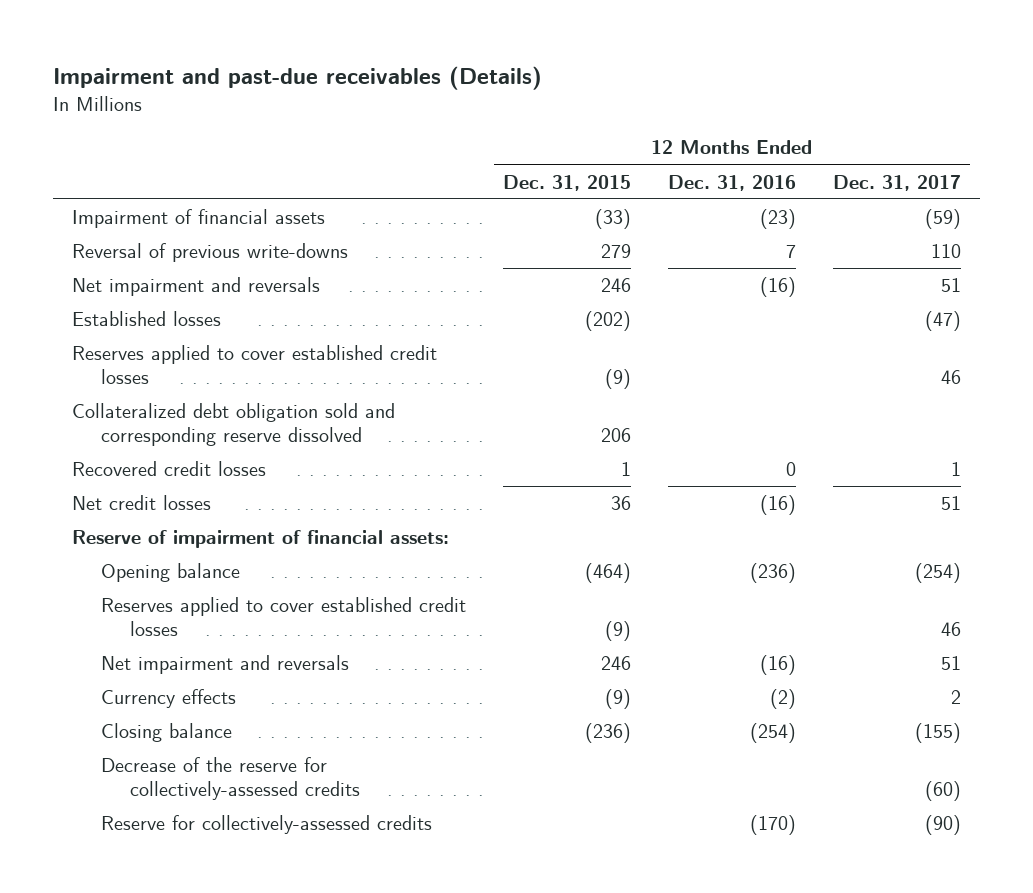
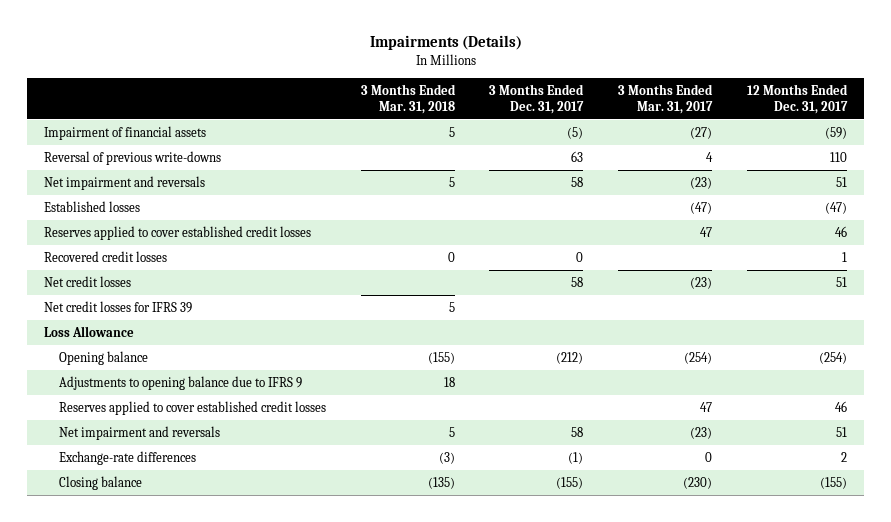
[52,65,542,90] Impairment and past-due receivables (Details) -> [369,35,522,51] Impairments (Details)
[502,174,631,191] Dec. 31, 2015 -> none
[668,174,797,191] Dec. 31, 2016 -> none
none -> [360,83,456,114] 3 Months Ended Mar. 31, 2018
none -> [489,83,585,114] 3 Months Ended Dec. 31, 2017
none -> [618,83,714,114] 3 Months Ended Mar. 31, 2017
[71,403,395,446] Collateralized debt obligation sold and corresponding reserve dissolved -> none
none -> [44,300,193,313] Net credit losses for IFRS 39
[71,530,449,549] Reserve of impairment of financial assets: -> [44,325,135,337] Loss Allowance
none -> [58,375,302,390] Adjustments to opening balance due to IFRS 9
[100,689,236,709] Currency effects -> [58,450,196,465] Exchange-rate differences
[100,757,361,800] Decrease of the reserve for collectively-assessed credits -> none
[100,815,432,835] Reserve for collectively-assessed credits -> none

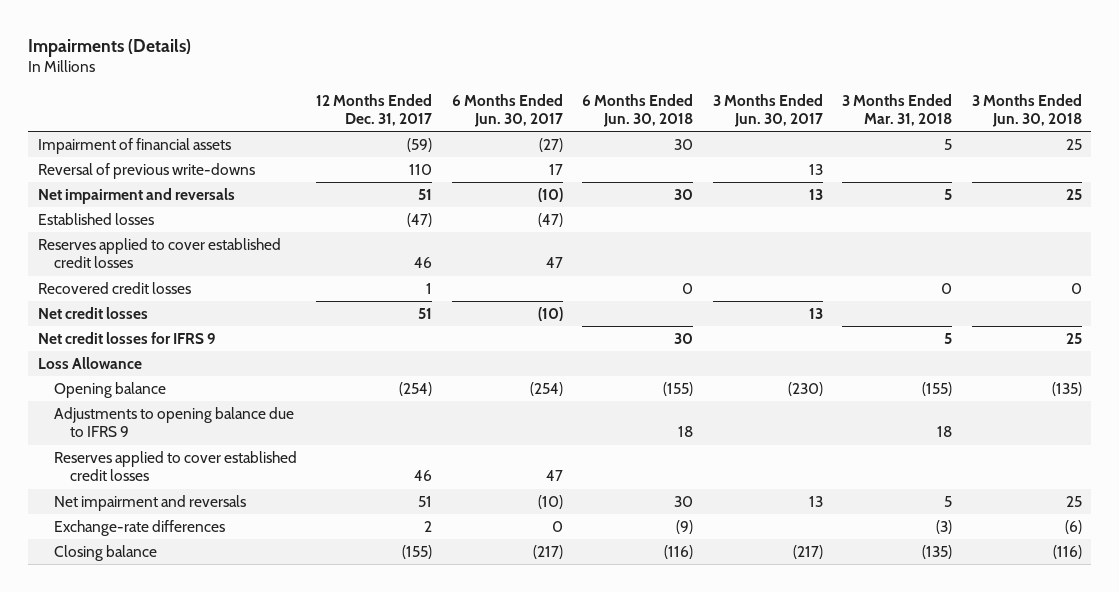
[489,83,585,114] 3 Months Ended Dec. 31, 2017 -> none
[618,83,714,114] 3 Months Ended Mar. 31, 2017 -> none
none -> [451,93,563,128] 6 Months Ended Jun. 30, 2017
none -> [582,93,694,128] 6 Months Ended Jun. 30, 2018
none -> [712,93,823,128] 3 Months Ended Jun. 30, 2017
none -> [971,93,1082,128] 3 Months Ended Jun. 30, 2018
[44,300,193,313] Net credit losses for IFRS 39 -> [37,332,216,345] Net credit losses for IFRS 9

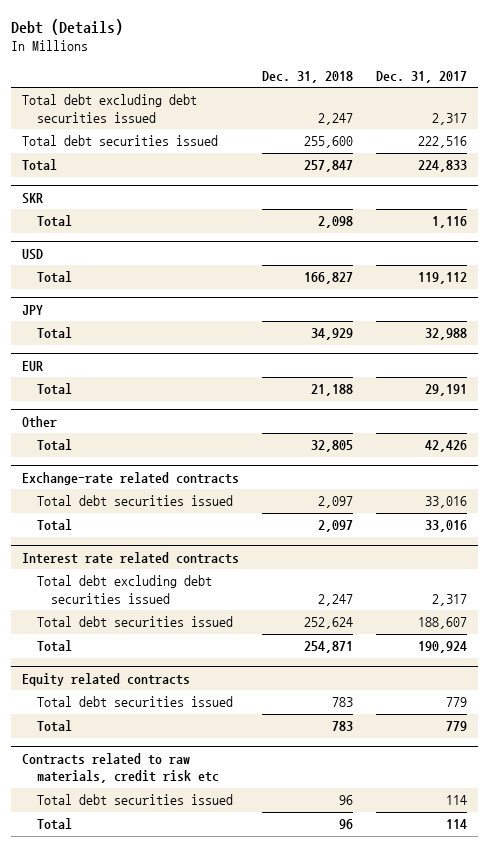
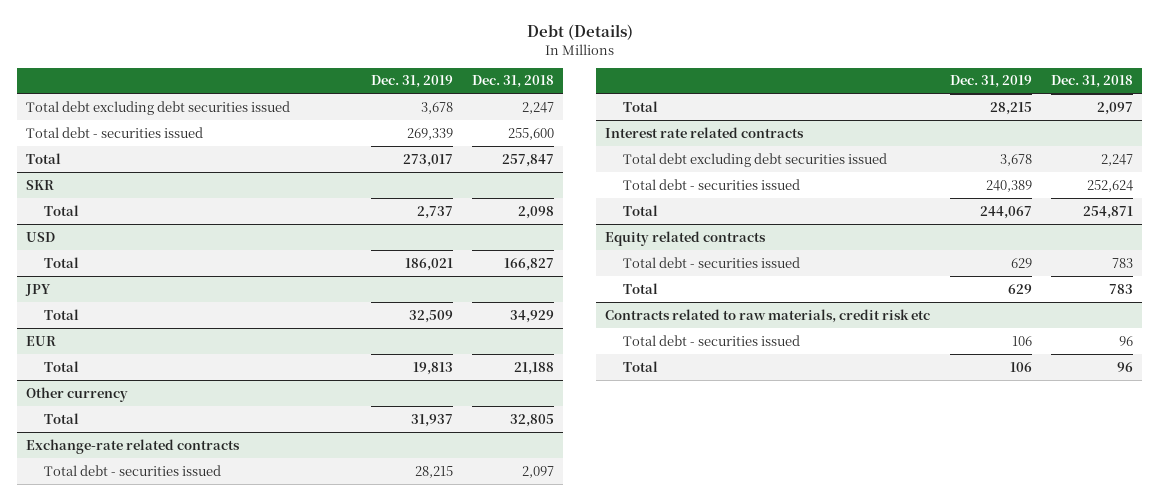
[375,70,467,83] Dec. 31, 2017 -> none
none -> [370,75,453,89] Dec. 31, 2019
[22,135,219,147] Total debt securities issued -> [26,126,204,138] Total debt - securities issued
[22,415,58,428] Other -> [26,386,129,402] Other currency
[36,495,233,507] Total debt securities issued -> [43,464,221,476] Total debt - securities issued
[36,616,233,628] Total debt securities issued -> [622,178,800,190] Total debt - securities issued
[36,696,233,708] Total debt securities issued -> [622,256,800,268] Total debt - securities issued
[36,794,233,806] Total debt securities issued -> [622,334,800,346] Total debt - securities issued

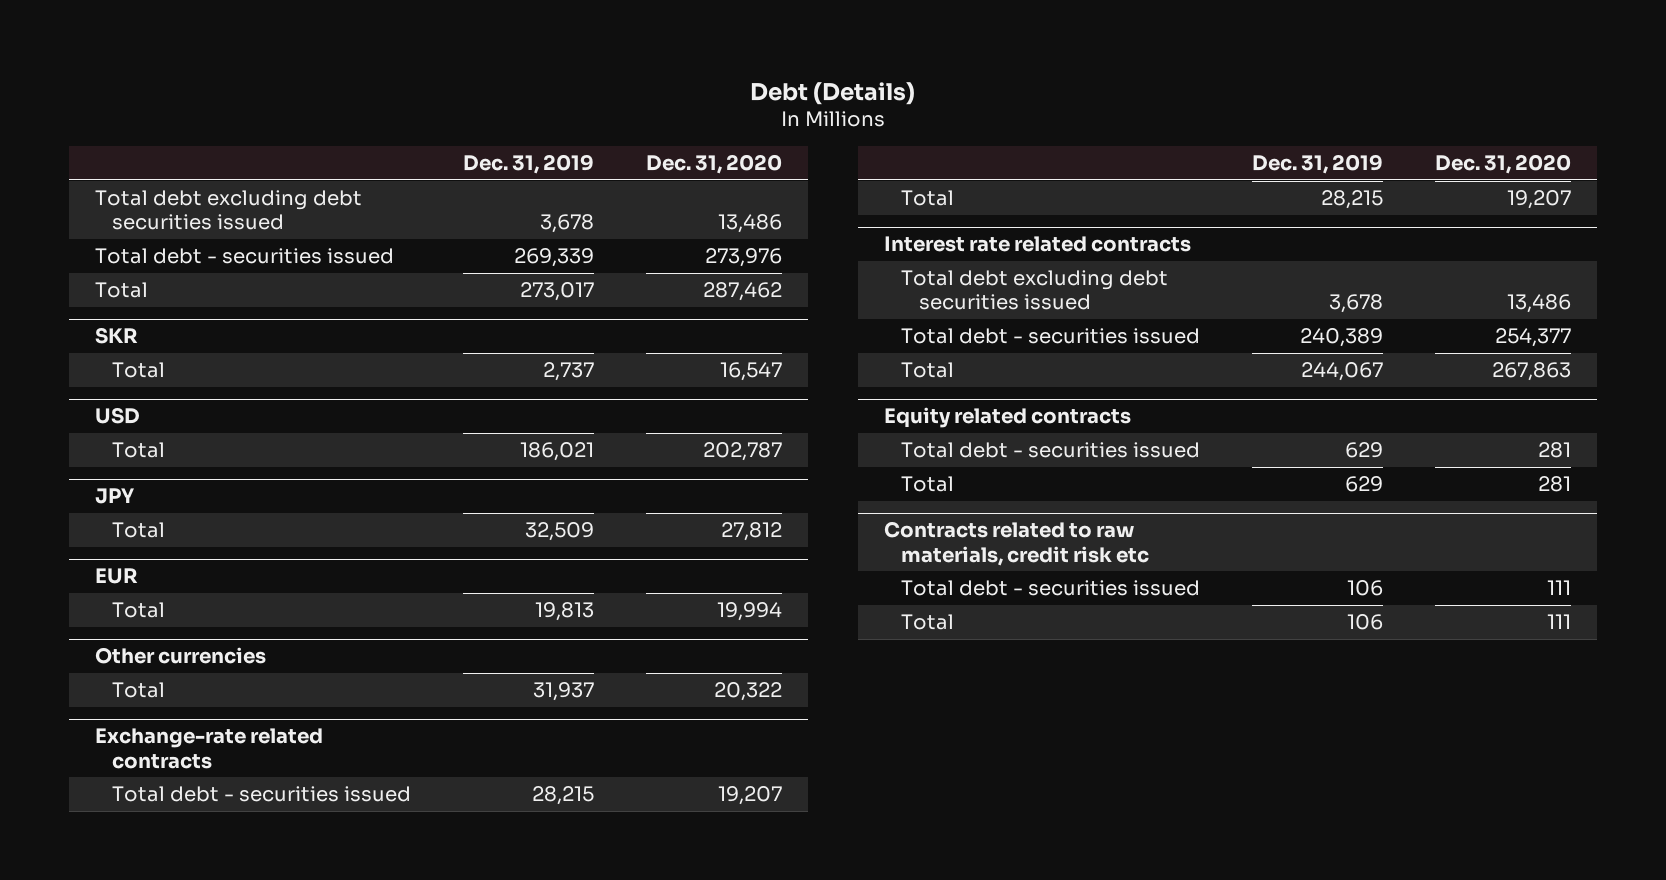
[471,75,554,89] Dec. 31, 2018 -> none
none -> [646,154,783,175] Dec. 31, 2020
[26,386,129,402] Other currency -> [94,647,266,665] Other currencies

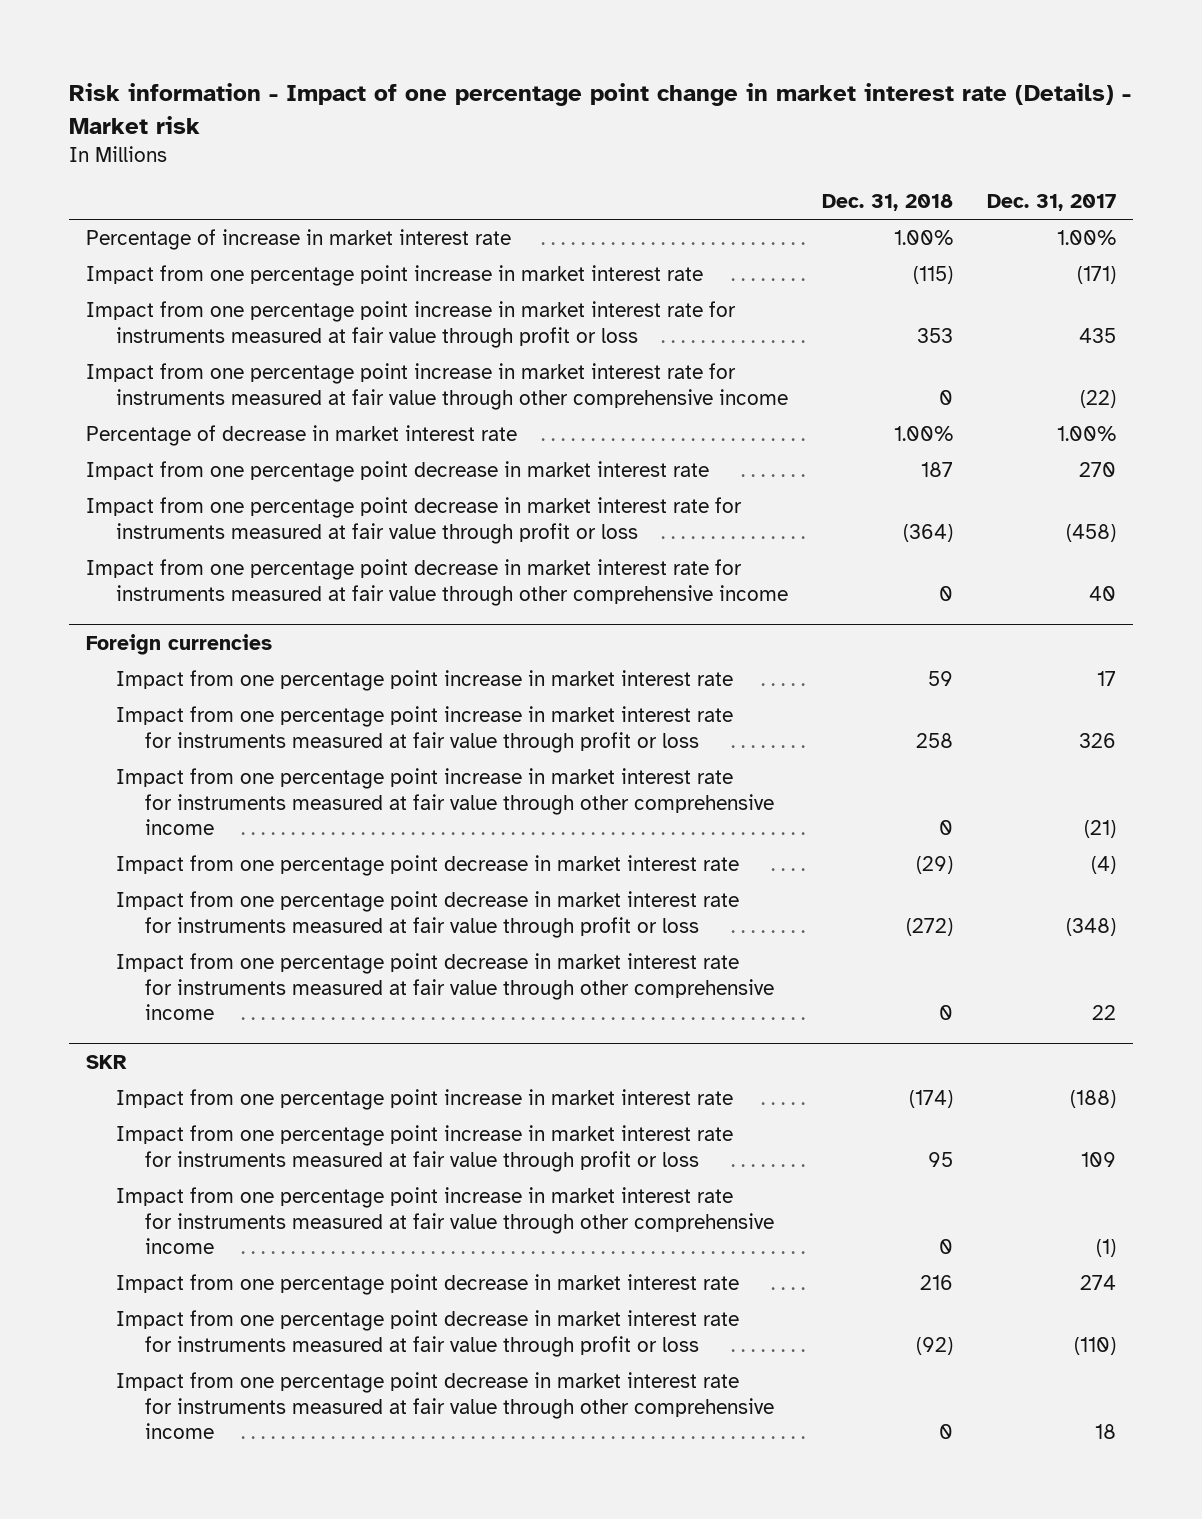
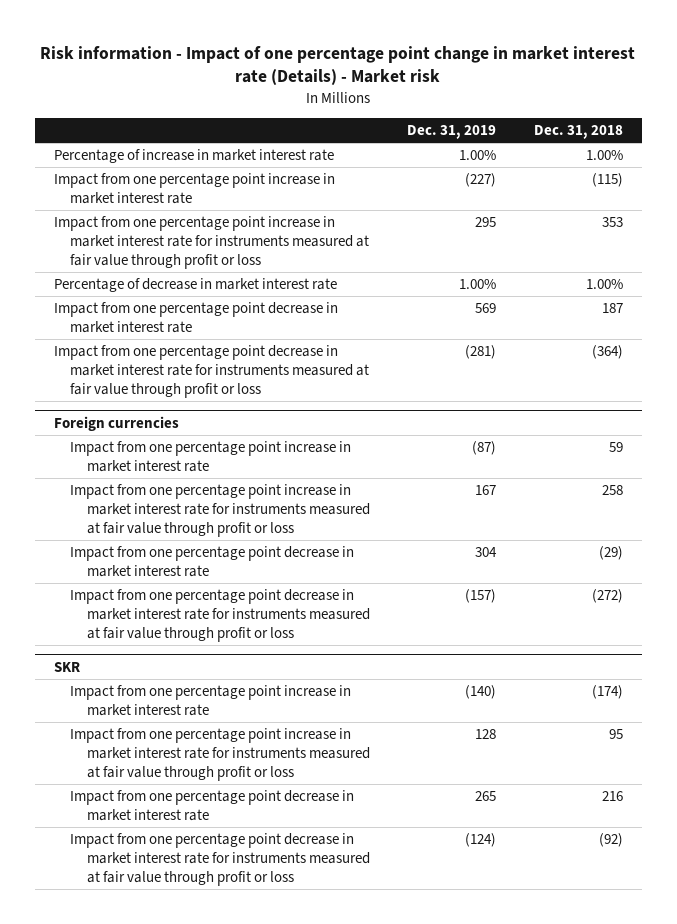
[987,193,1117,211] Dec. 31, 2017 -> none
none -> [407,125,497,140] Dec. 31, 2019
[86,363,788,410] Impact from one percentage point increase in market interest rate for instruments measured at fair value through other comprehensive income -> none
[86,559,788,606] Impact from one percentage point decrease in market interest rate for instruments measured at fair value through other comprehensive income -> none
[115,768,775,835] Impact from one percentage point increase in market interest rate for instruments measured at fair value through other comprehensive income -> none
[115,953,775,1020] Impact from one percentage point decrease in market interest rate for instruments measured at fair value through other comprehensive income -> none
[115,1187,775,1254] Impact from one percentage point increase in market interest rate for instruments measured at fair value through other comprehensive income -> none
[115,1372,775,1439] Impact from one percentage point decrease in market interest rate for instruments measured at fair value through other comprehensive income -> none

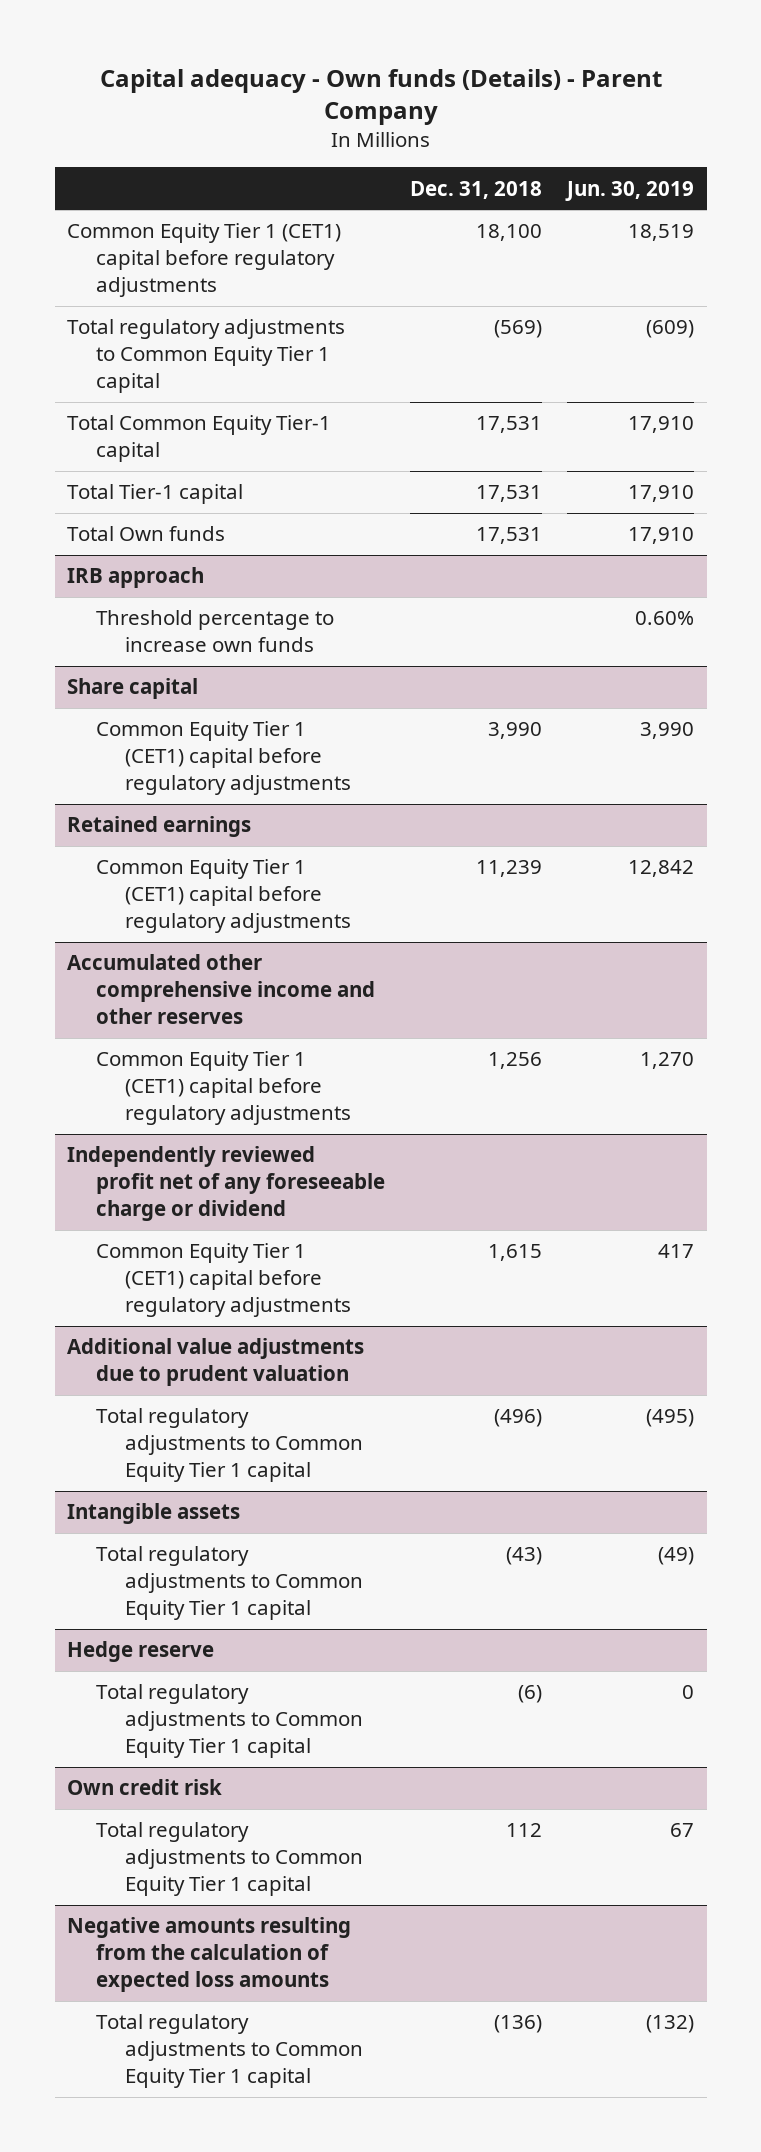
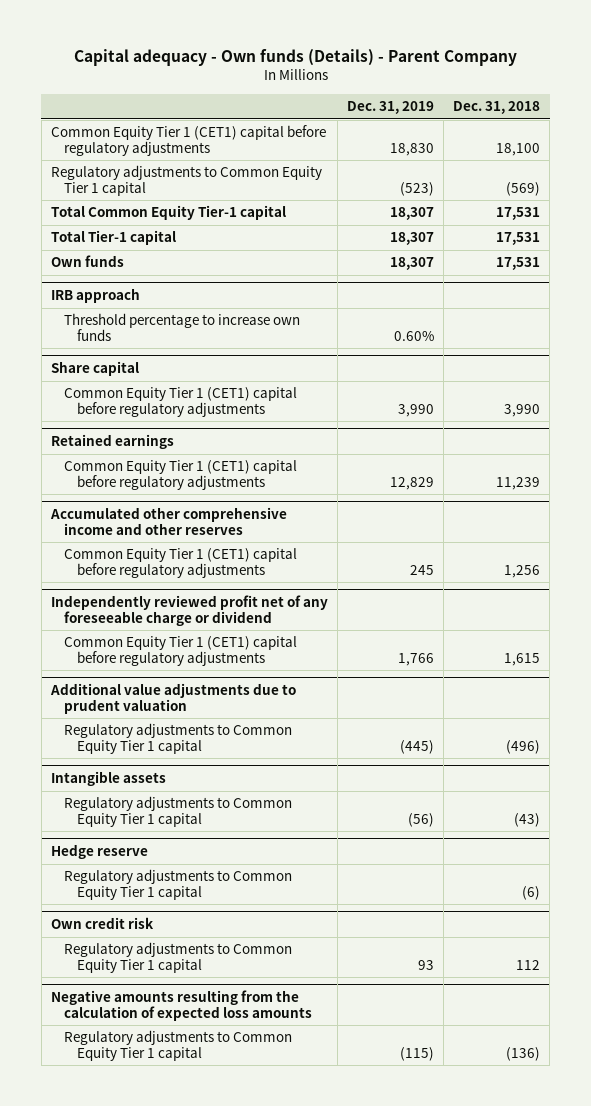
[565,180,695,201] Jun. 30, 2019 -> none
none -> [347,101,435,115] Dec. 31, 2019
[67,319,346,394] Total regulatory adjustments to Common Equity Tier 1 capital -> [50,165,322,197] Regulatory adjustments to Common Equity Tier 1 capital
[67,526,226,542] Total Own funds -> [50,255,124,268] Own funds
[96,1408,364,1483] Total regulatory adjustments to Common Equity Tier 1 capital -> [63,723,292,755] Regulatory adjustments to Common Equity Tier 1 capital
[96,1546,364,1621] Total regulatory adjustments to Common Equity Tier 1 capital -> [63,796,292,828] Regulatory adjustments to Common Equity Tier 1 capital
[96,1684,364,1759] Total regulatory adjustments to Common Equity Tier 1 capital -> [63,869,292,901] Regulatory adjustments to Common Equity Tier 1 capital
[96,1822,364,1897] Total regulatory adjustments to Common Equity Tier 1 capital -> [63,942,292,974] Regulatory adjustments to Common Equity Tier 1 capital
[96,2014,364,2089] Total regulatory adjustments to Common Equity Tier 1 capital -> [63,1030,292,1062] Regulatory adjustments to Common Equity Tier 1 capital

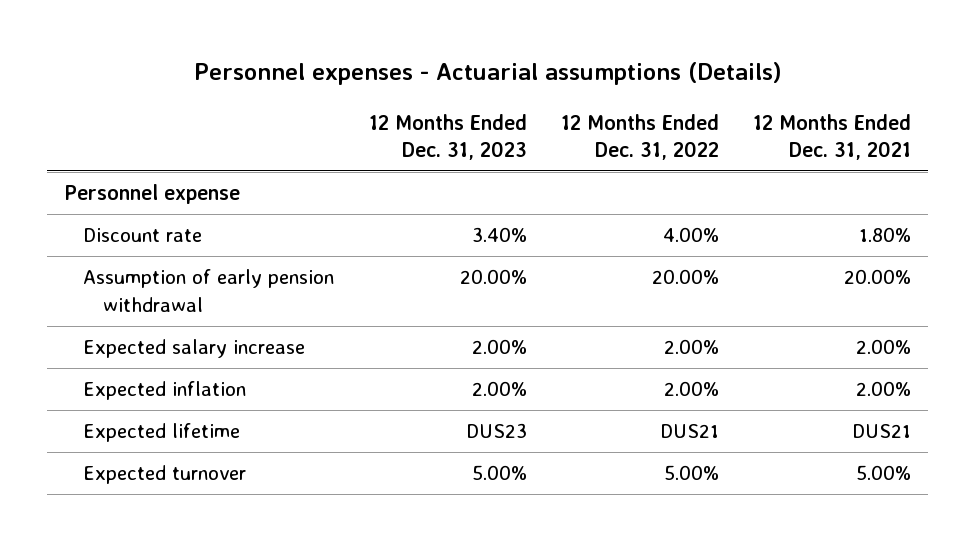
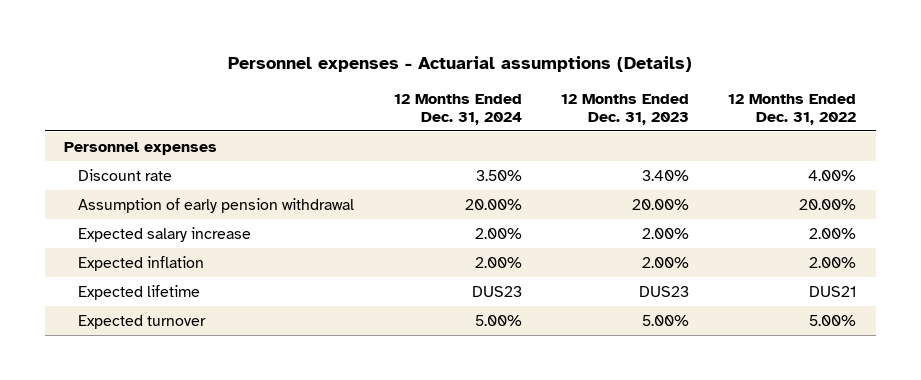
[752,113,911,161] 12 Months Ended Dec. 31, 2021 -> none
none -> [393,93,522,125] 12 Months Ended Dec. 31, 2024
[64,184,241,205] Personnel expense -> [64,141,218,155] Personnel expenses

